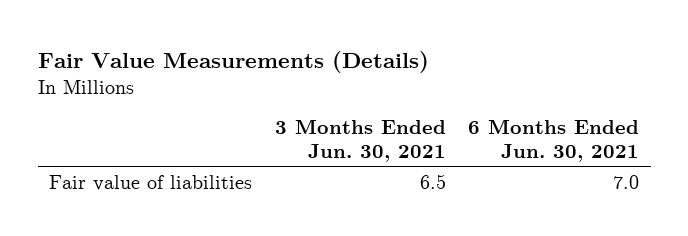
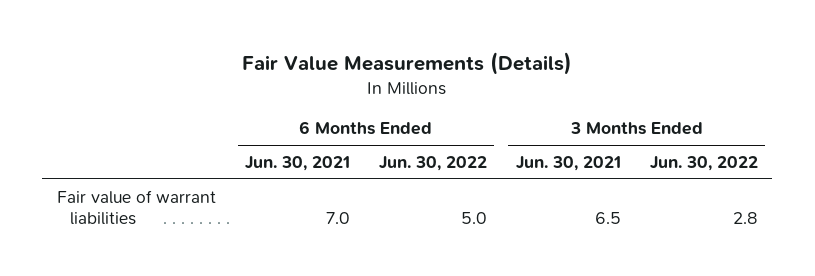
none -> [378,155,487,171] Jun. 30, 2022
none -> [649,155,758,171] Jun. 30, 2022
[48,175,252,192] Fair value of liabilities -> [56,189,216,225] Fair value of warrant liabilities

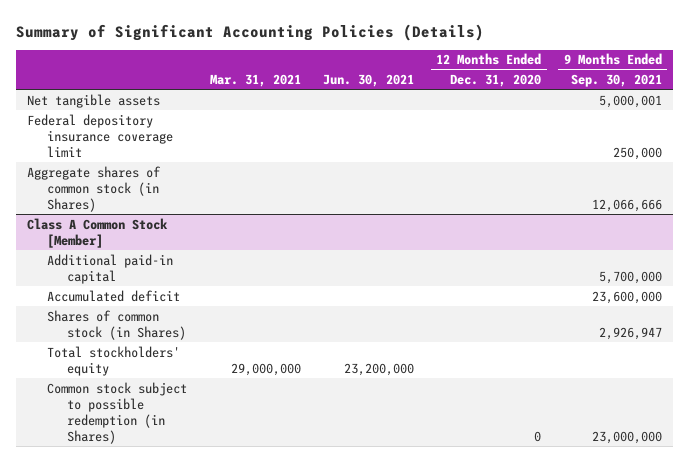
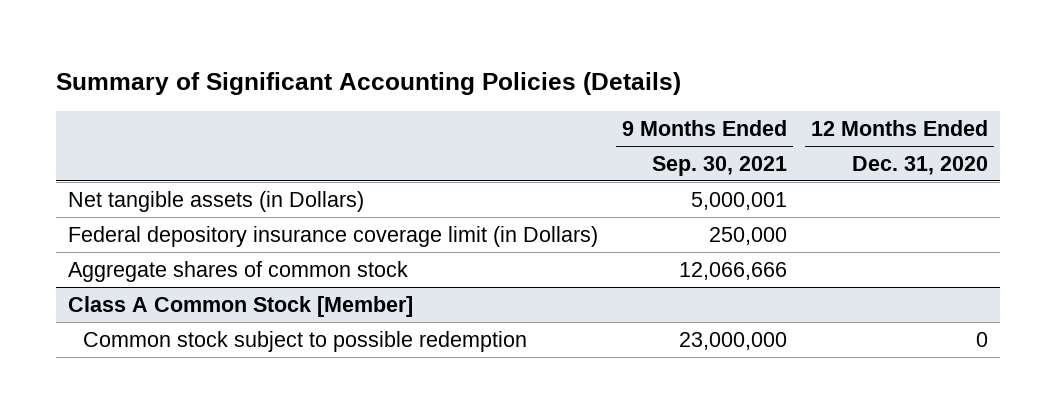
[209,74,301,88] Mar. 31, 2021 -> none
[323,74,415,88] Jun. 30, 2021 -> none
[27,93,161,108] Net tangible assets -> [68,190,365,212] Net tangible assets (in Dollars)
[27,113,174,157] Federal depository insurance coverage limit -> [68,225,599,247] Federal depository insurance coverage limit (in Dollars)
[27,165,162,212] Aggregate shares of common stock (in Shares) -> [68,260,409,282] Aggregate shares of common stock
[47,253,174,284] Additional paid-in capital -> none
[47,289,181,302] Accumulated deficit -> none
[47,309,187,340] Shares of common stock (in Shares) -> none
[47,345,181,376] Total stockholders' equity -> none
[47,381,188,444] Common stock subject to possible redemption (in Shares) -> [83,330,528,352] Common stock subject to possible redemption

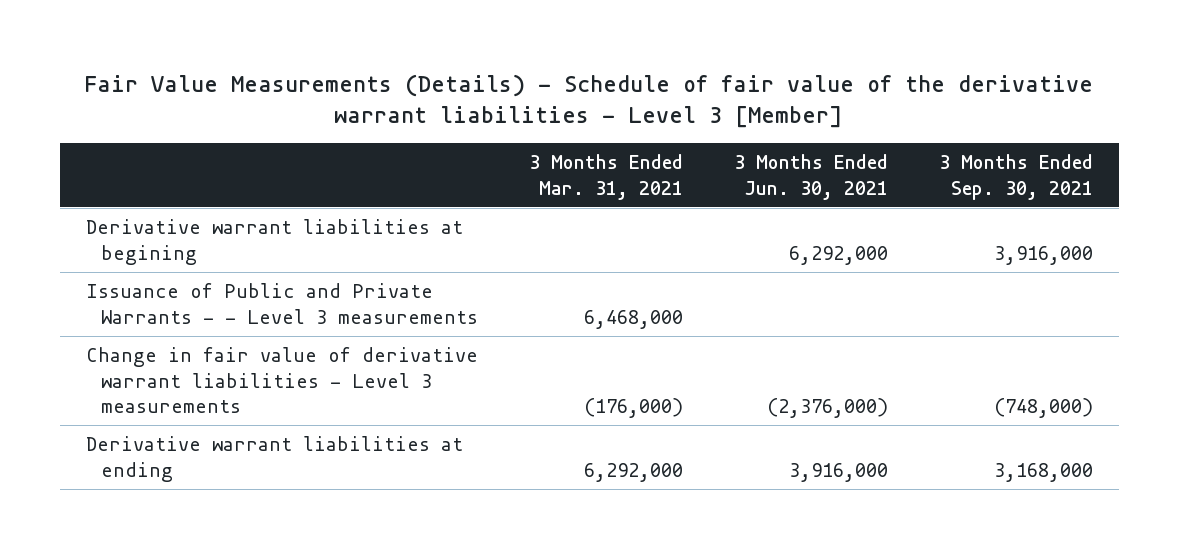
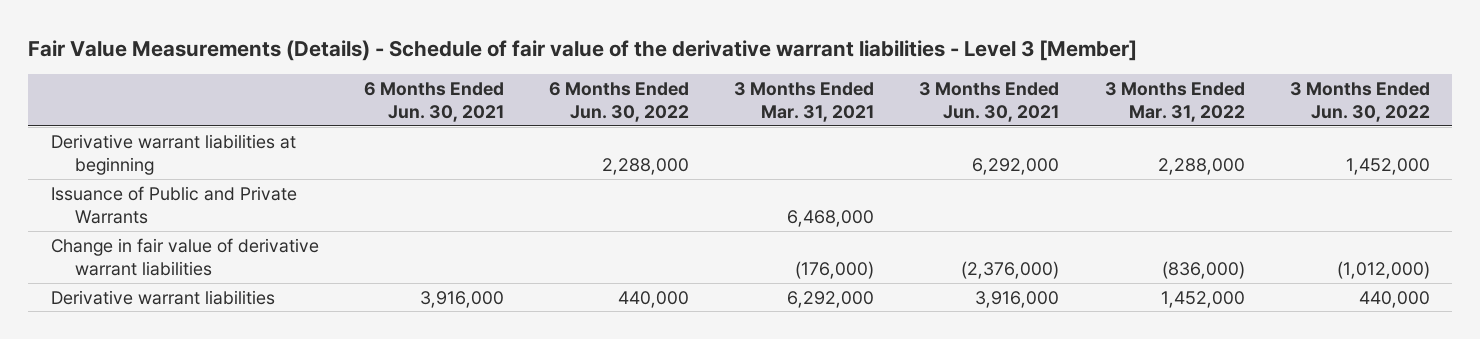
[939,154,1094,200] 3 Months Ended Sep. 30, 2021 -> none
none -> [363,81,504,123] 6 Months Ended Jun. 30, 2021
none -> [548,81,689,123] 6 Months Ended Jun. 30, 2022
none -> [1104,81,1245,123] 3 Months Ended Mar. 31, 2022
none -> [1289,81,1430,123] 3 Months Ended Jun. 30, 2022
[85,218,463,265] Derivative warrant liabilities at begining -> [50,133,296,175] Derivative warrant liabilities at beginning
[85,282,479,324] Issuance of Public and Private Warrants - - Level 3 measurements -> [50,185,297,224] Issuance of Public and Private Warrants
[85,346,478,414] Change in fair value of derivative warrant liabilities - Level 3 measurements -> [50,237,319,276] Change in fair value of derivative warrant liabilities
[85,435,463,482] Derivative warrant liabilities at ending -> [50,289,275,305] Derivative warrant liabilities

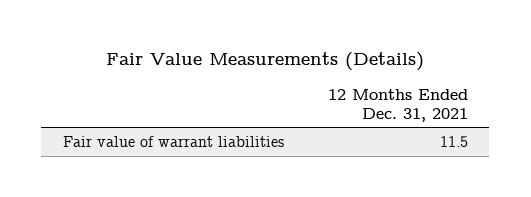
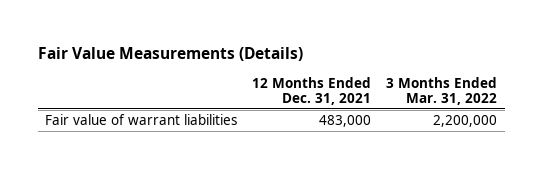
none -> [386,76,498,106] 3 Months Ended Mar. 31, 2022
[439,136,468,148] 11.5 -> [319,115,372,128] 483,000

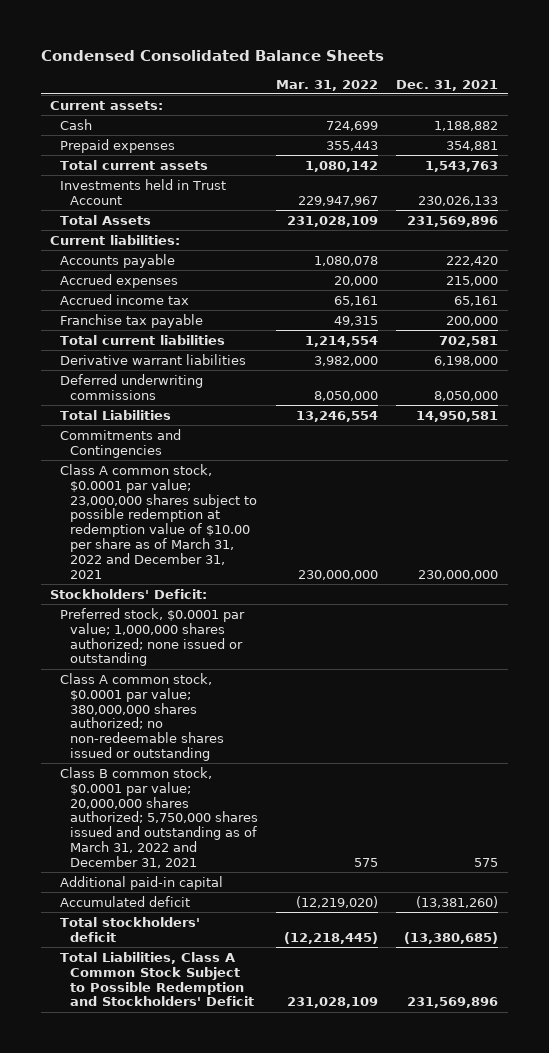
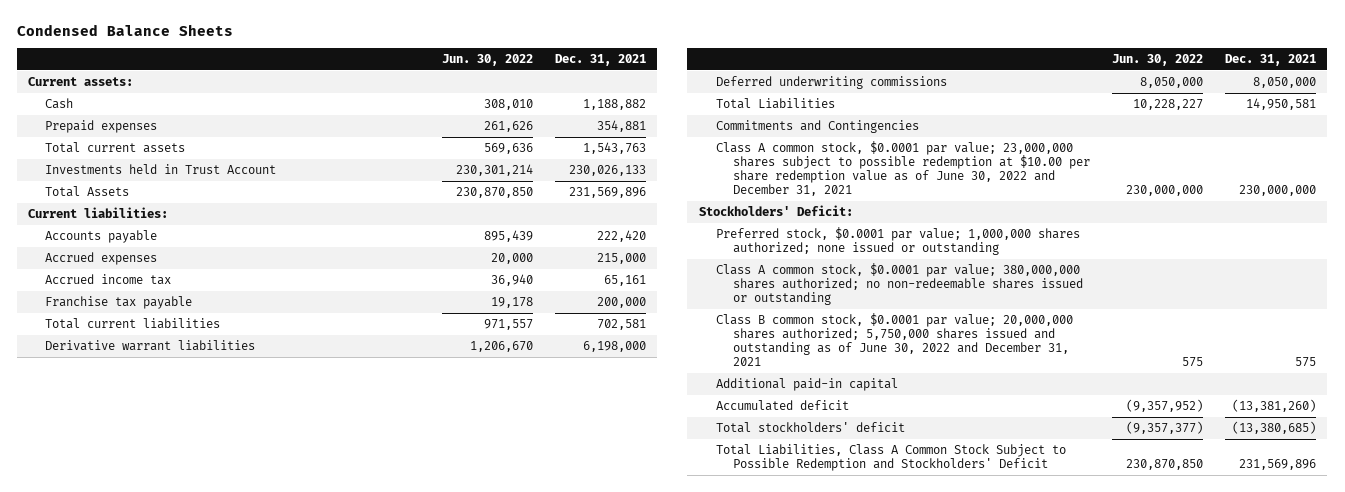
[41,50,385,62] Condensed Consolidated Balance Sheets -> [17,23,234,36] Condensed Balance Sheets
[275,79,378,91] Mar. 31, 2022 -> none
none -> [441,54,533,67] Jun. 30, 2022
[59,463,257,580] Class A common stock, $0.0001 par value; 23,000,000 shares subject to possible redemption at redemption value of $10.00 per share as of March 31, 2022 and December 31, 2021 -> [715,141,1090,197] Class A common stock, $0.0001 par value; 23,000,000 shares subject to possible redemption at $10.00 per share redemption value as of June 30, 2022 and December 31, 2021
[59,766,258,869] Class B common stock, $0.0001 par value; 20,000,000 shares authorized; 5,750,000 shares issued and outstanding as of March 31, 2022 and December 31, 2021 -> [715,313,1073,367] Class B common stock, $0.0001 par value; 20,000,000 shares authorized; 5,750,000 shares issued and outstanding as of June 30, 2022 and December 31, 2021

